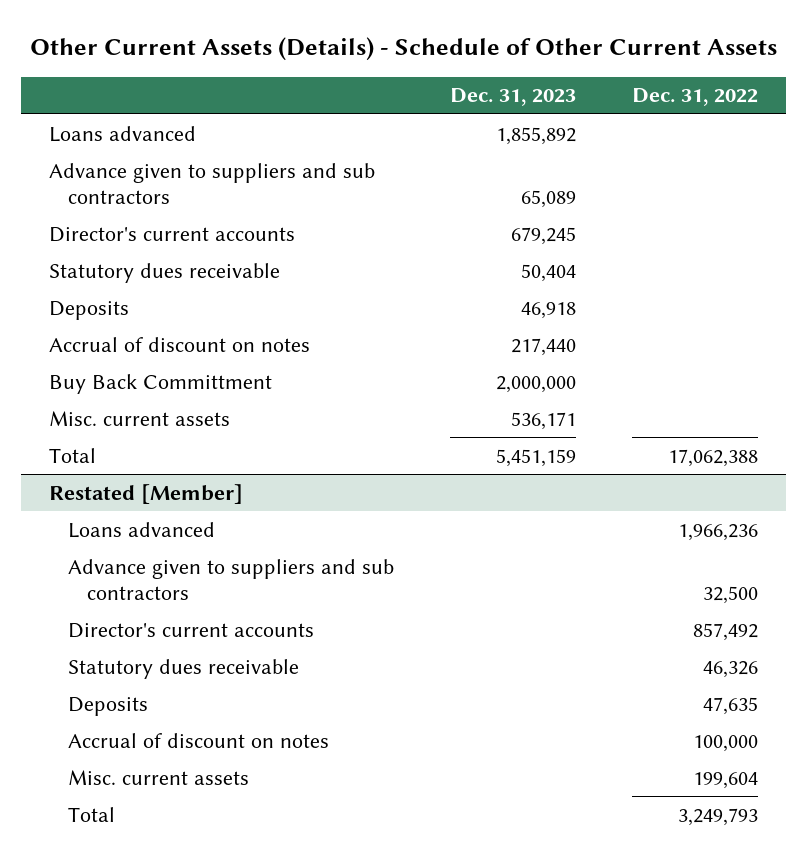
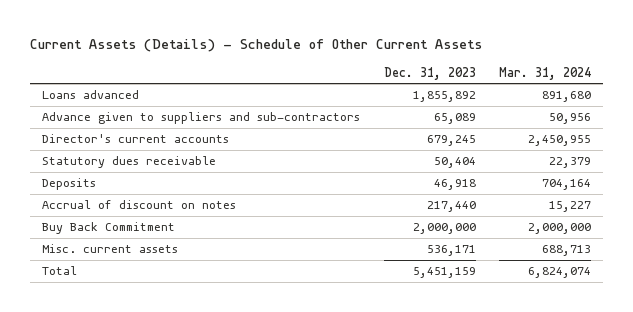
[29,36,777,61] Other Current Assets (Details) - Schedule of Other Current Assets -> [30,39,483,53] Current Assets (Details) - Schedule of Other Current Assets
[632,88,759,107] Dec. 31, 2022 -> none
none -> [499,66,592,80] Mar. 31, 2024
[48,162,375,204] Advance given to suppliers and sub contractors -> [41,112,360,125] Advance given to suppliers and sub-contractors
[48,373,272,394] Buy Back Committment -> [41,222,175,235] Buy Back Commitment
[48,483,243,504] Restated [Member] -> none
[67,521,215,538] Loans advanced -> none
[67,558,394,600] Advance given to suppliers and sub contractors -> none
[67,622,314,638] Director's current accounts -> none
[67,658,299,679] Statutory dues receivable -> none
[67,696,148,716] Deposits -> none
[67,732,329,748] Accrual of discount on notes -> none
[67,769,249,785] Misc. current assets -> none
[67,806,115,822] Total -> none

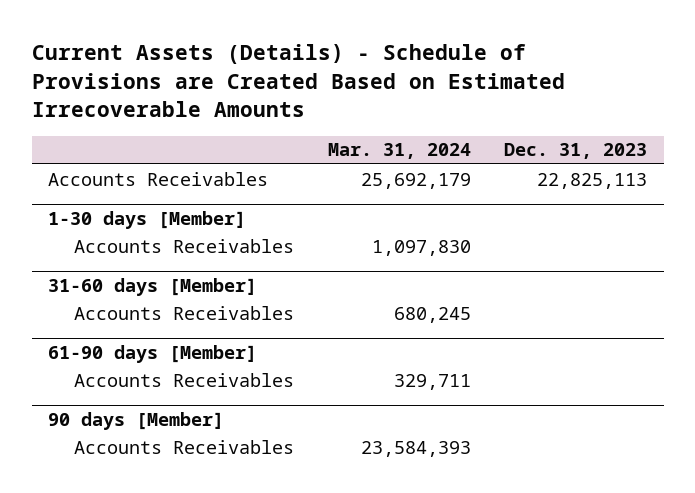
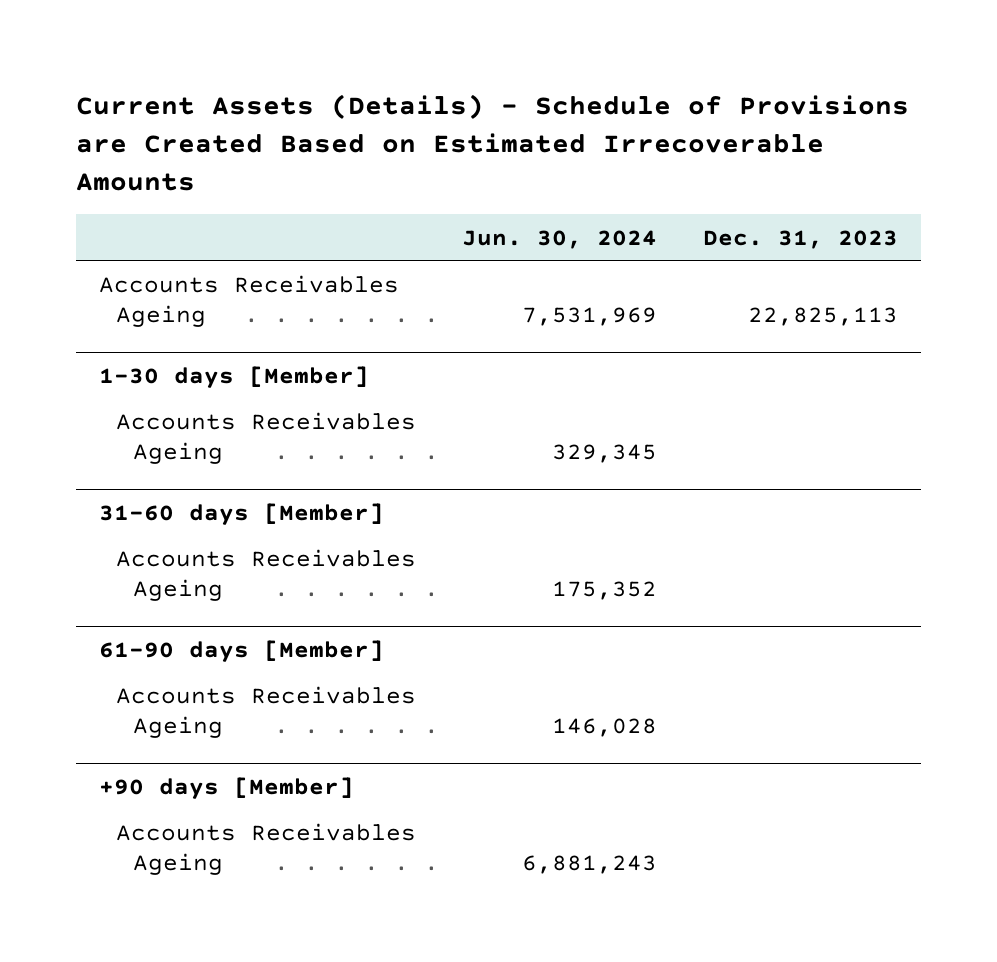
[327,143,471,160] Mar. 31, 2024 -> none
none -> [461,229,657,249] Jun. 30, 2024
[48,171,269,186] Accounts Receivables -> [98,275,399,328] Accounts Receivables Ageing
[74,238,295,253] Accounts Receivables -> [116,412,417,465] Accounts Receivables Ageing
[74,305,295,320] Accounts Receivables -> [116,549,417,602] Accounts Receivables Ageing
[74,372,295,387] Accounts Receivables -> [116,686,417,739] Accounts Receivables Ageing
[48,412,225,431] 90 days [Member] -> [98,777,354,800] +90 days [Member]
[74,439,295,454] Accounts Receivables -> [116,823,417,876] Accounts Receivables Ageing

